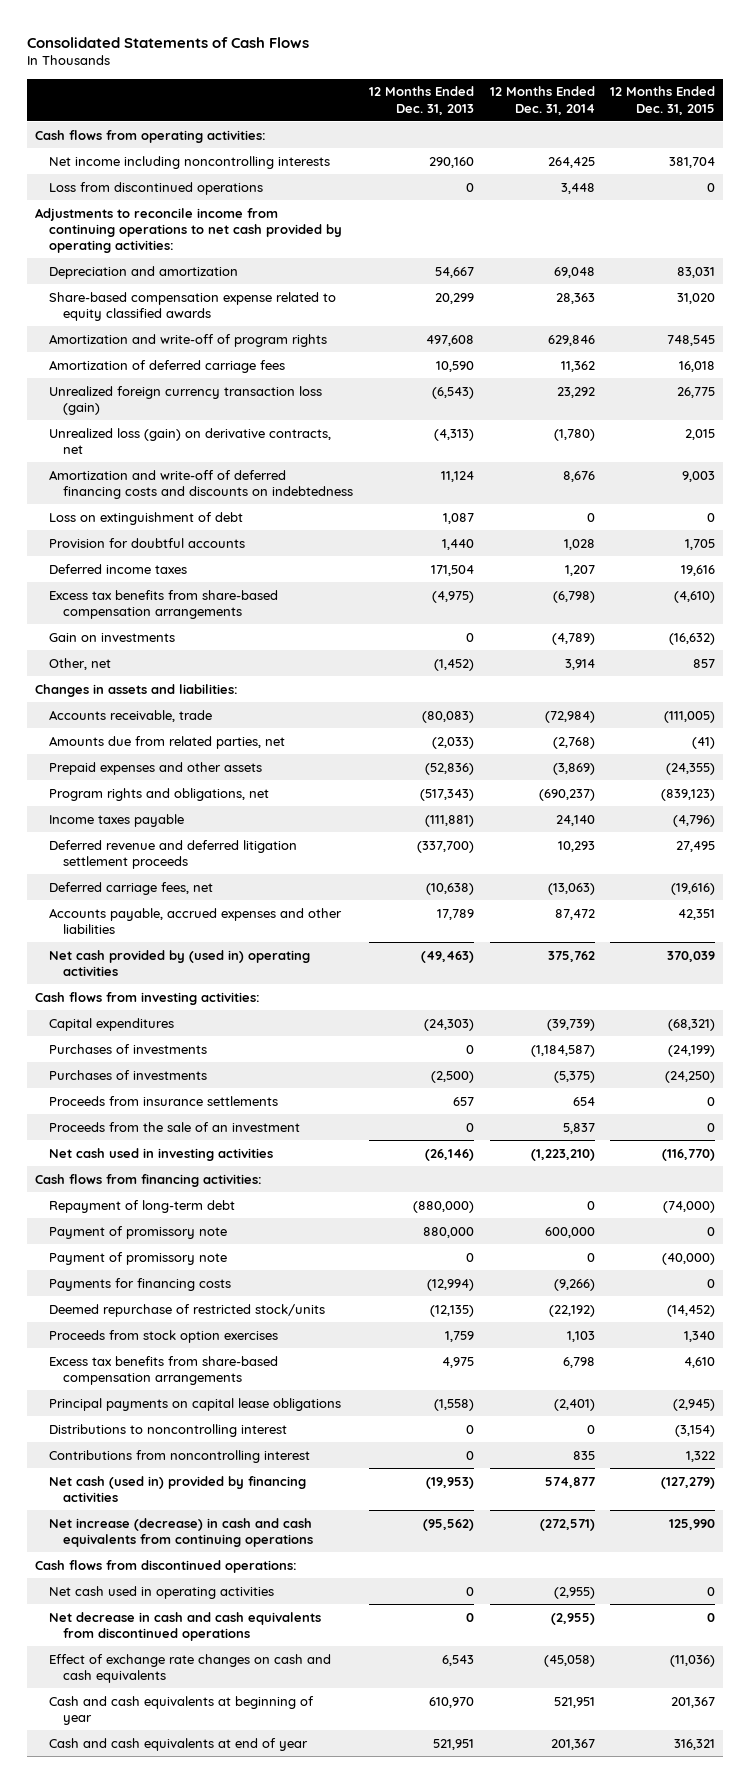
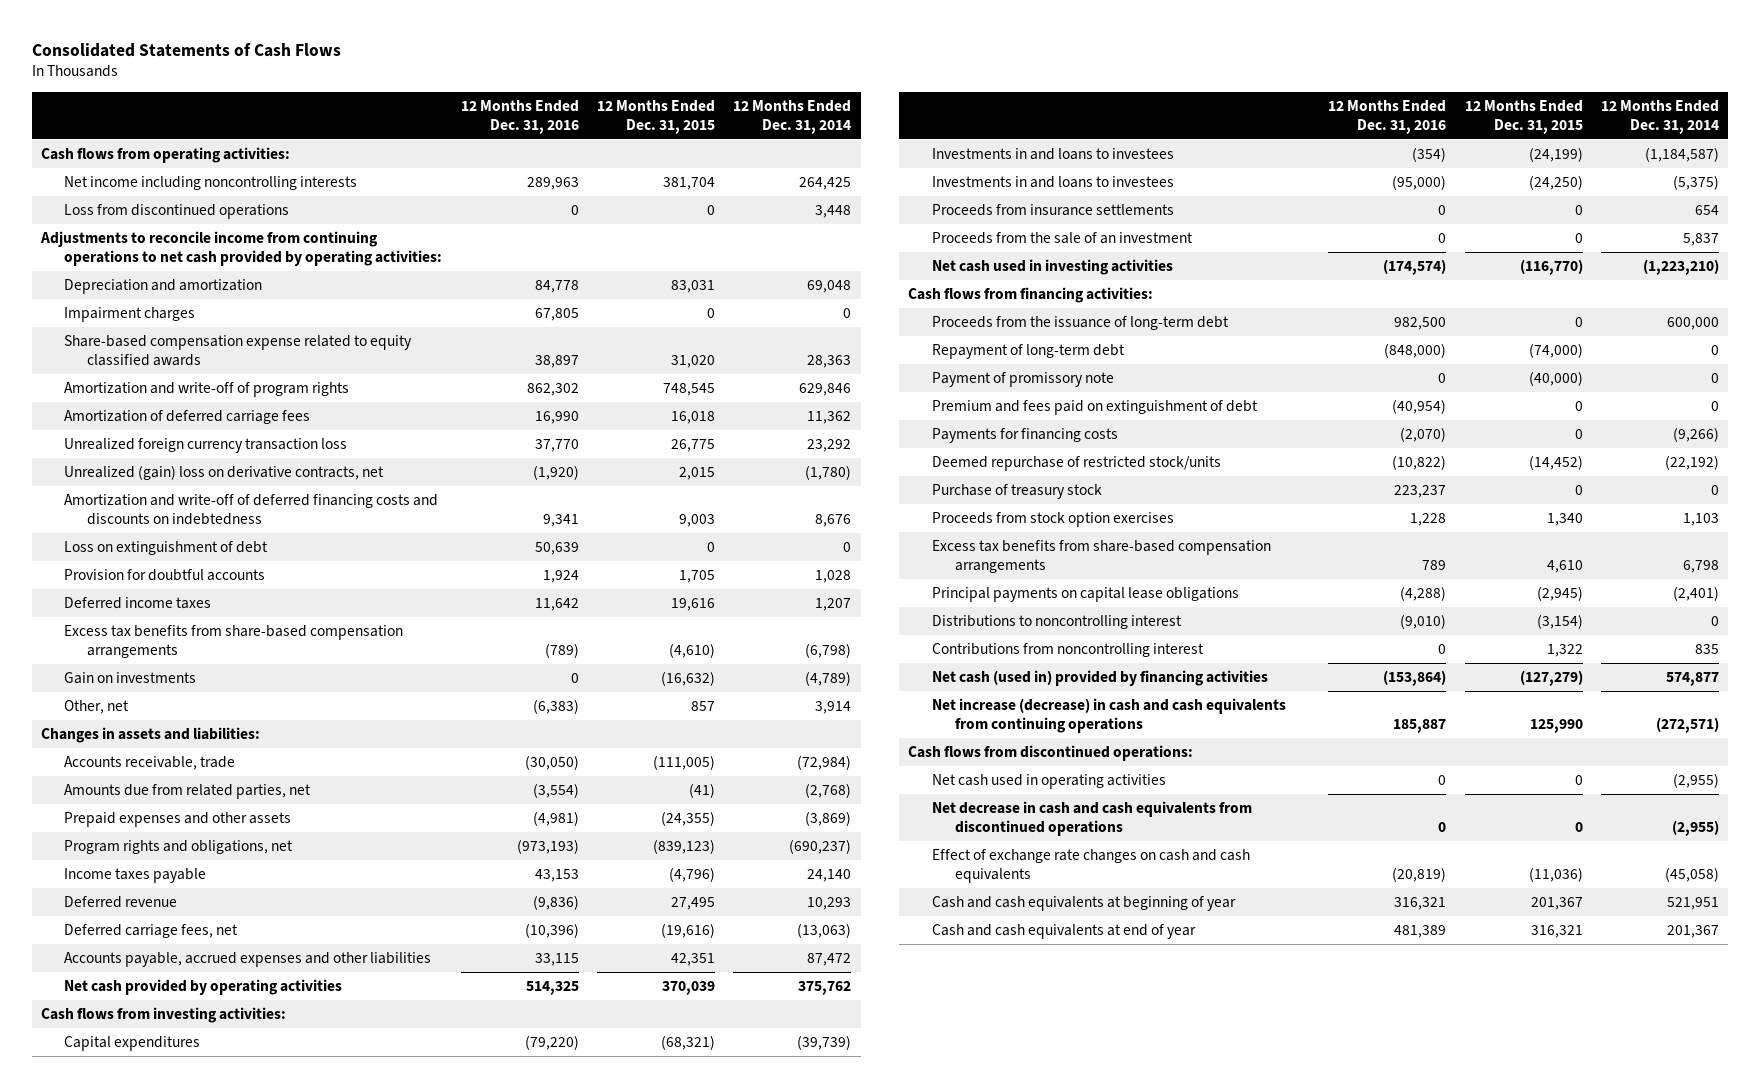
[368,86,474,115] 12 Months Ended Dec. 31, 2013 -> none
none -> [460,100,579,134] 12 Months Ended Dec. 31, 2016
none -> [64,307,196,323] Impairment charges
[49,385,323,415] Unrealized foreign currency transaction loss (gain) -> [64,438,348,454] Unrealized foreign currency transaction loss
[49,427,332,454] Unrealized loss (gain) on derivative contracts, net -> [64,465,385,481] Unrealized (gain) loss on derivative contracts, net
[49,839,298,869] Deferred revenue and deferred litigation settlement proceeds -> [64,896,178,909] Deferred revenue
[49,949,311,976] Net cash provided by (used in) operating activities -> [64,979,343,996] Net cash provided by operating activities
[49,1043,208,1054] Purchases of investments -> [931,148,1174,161] Investments in and loans to investees
[49,1069,208,1080] Purchases of investments -> [931,176,1174,189] Investments in and loans to investees
none -> [931,316,1229,331] Proceeds from the issuance of long-term debt
[49,1225,228,1239] Payment of promissory note -> none
none -> [931,400,1258,416] Premium and fees paid on extinguishment of debt
none -> [931,484,1102,500] Purchase of treasury stock

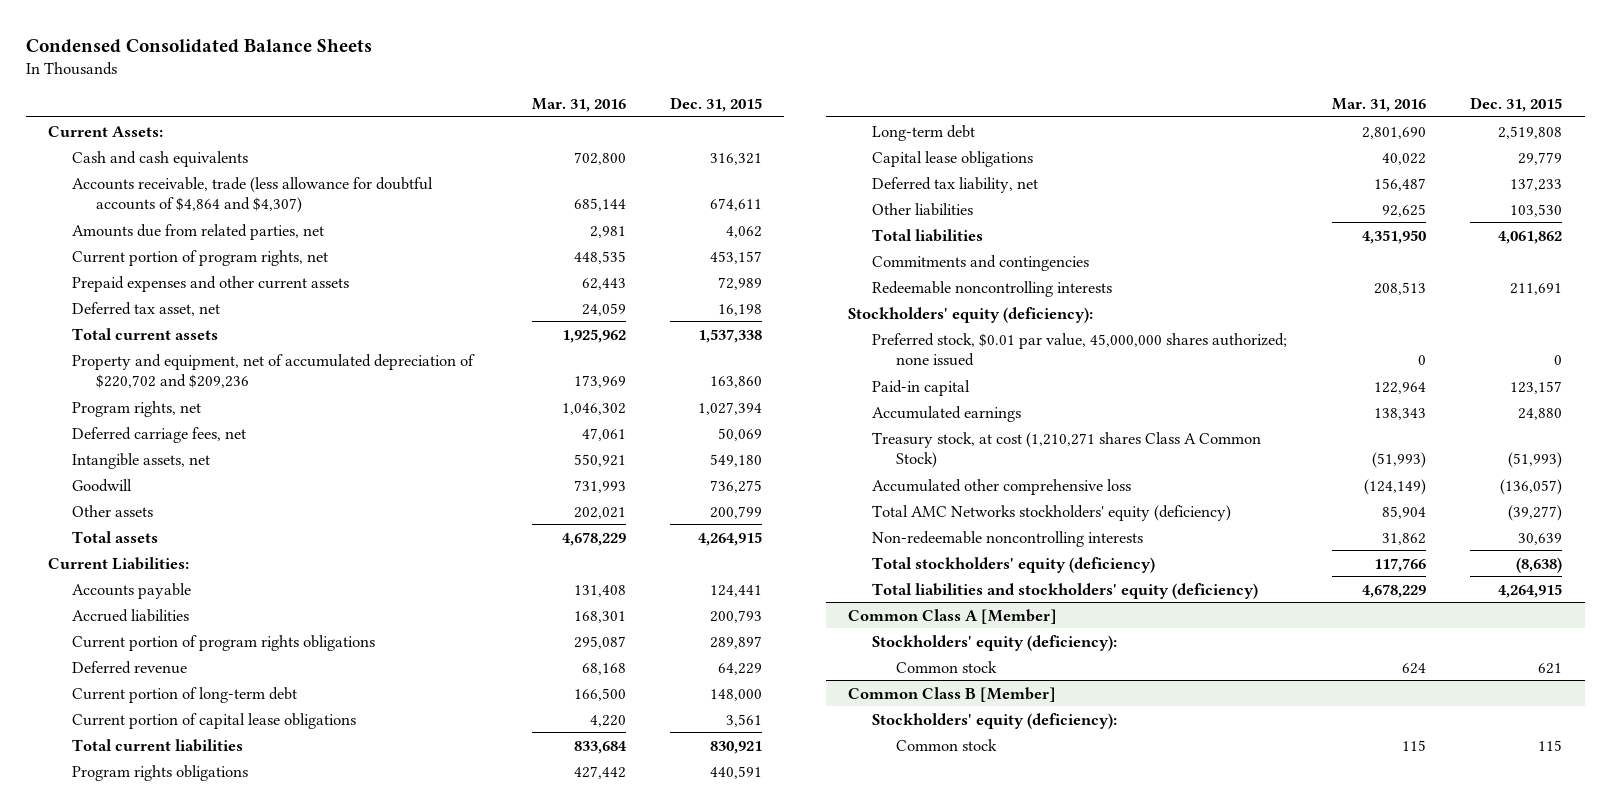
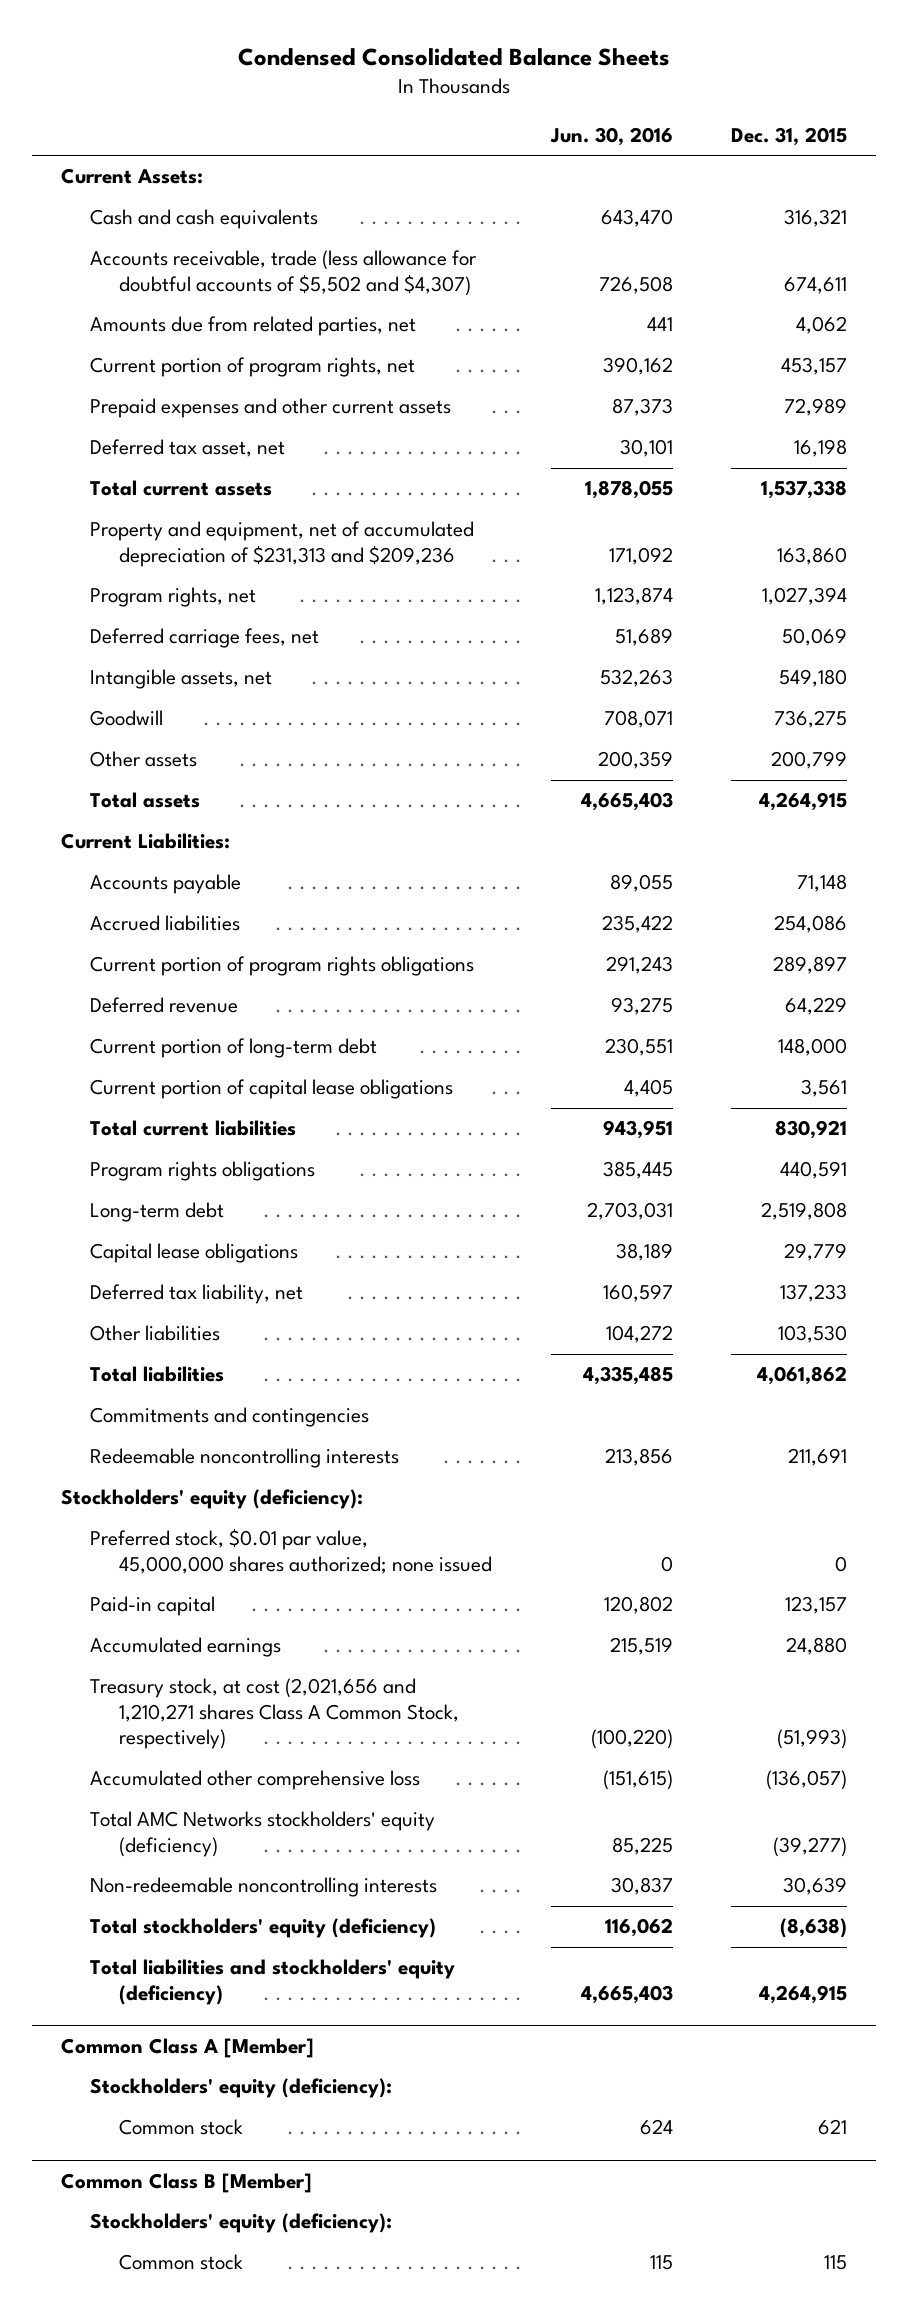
[531,98,626,113] Mar. 31, 2016 -> none
none -> [549,126,673,146] Jun. 30, 2016
[72,176,434,213] Accounts receivable, trade (less allowance for doubtful accounts of $4,864 and $4,307) -> [90,250,478,296] Accounts receivable, trade (less allowance for doubtful accounts of $5,502 and $4,307)
[72,353,476,388] Property and equipment, net of accumulated depreciation of $220,702 and $209,236 -> [90,521,475,567] Property and equipment, net of accumulated depreciation of $231,313 and $209,236
[710,584,763,597] 124,441 -> [797,874,848,893] 71,148
[710,609,763,623] 200,793 -> [774,915,848,934] 254,086
[872,431,1262,468] Treasury stock, at cost (1,210,271 shares Class A Common Stock) -> [90,1678,460,1750] Treasury stock, at cost (2,021,656 and 1,210,271 shares Class A Common Stock, respectively)

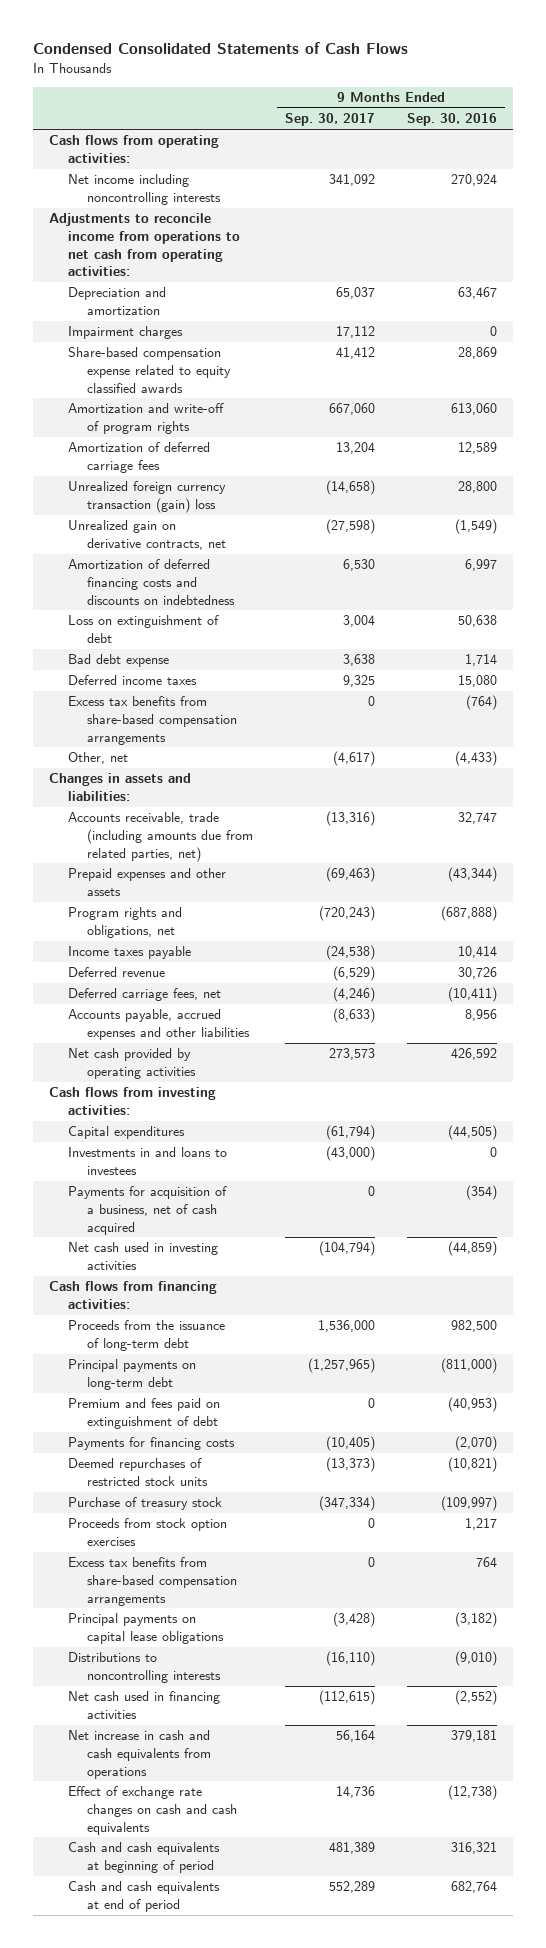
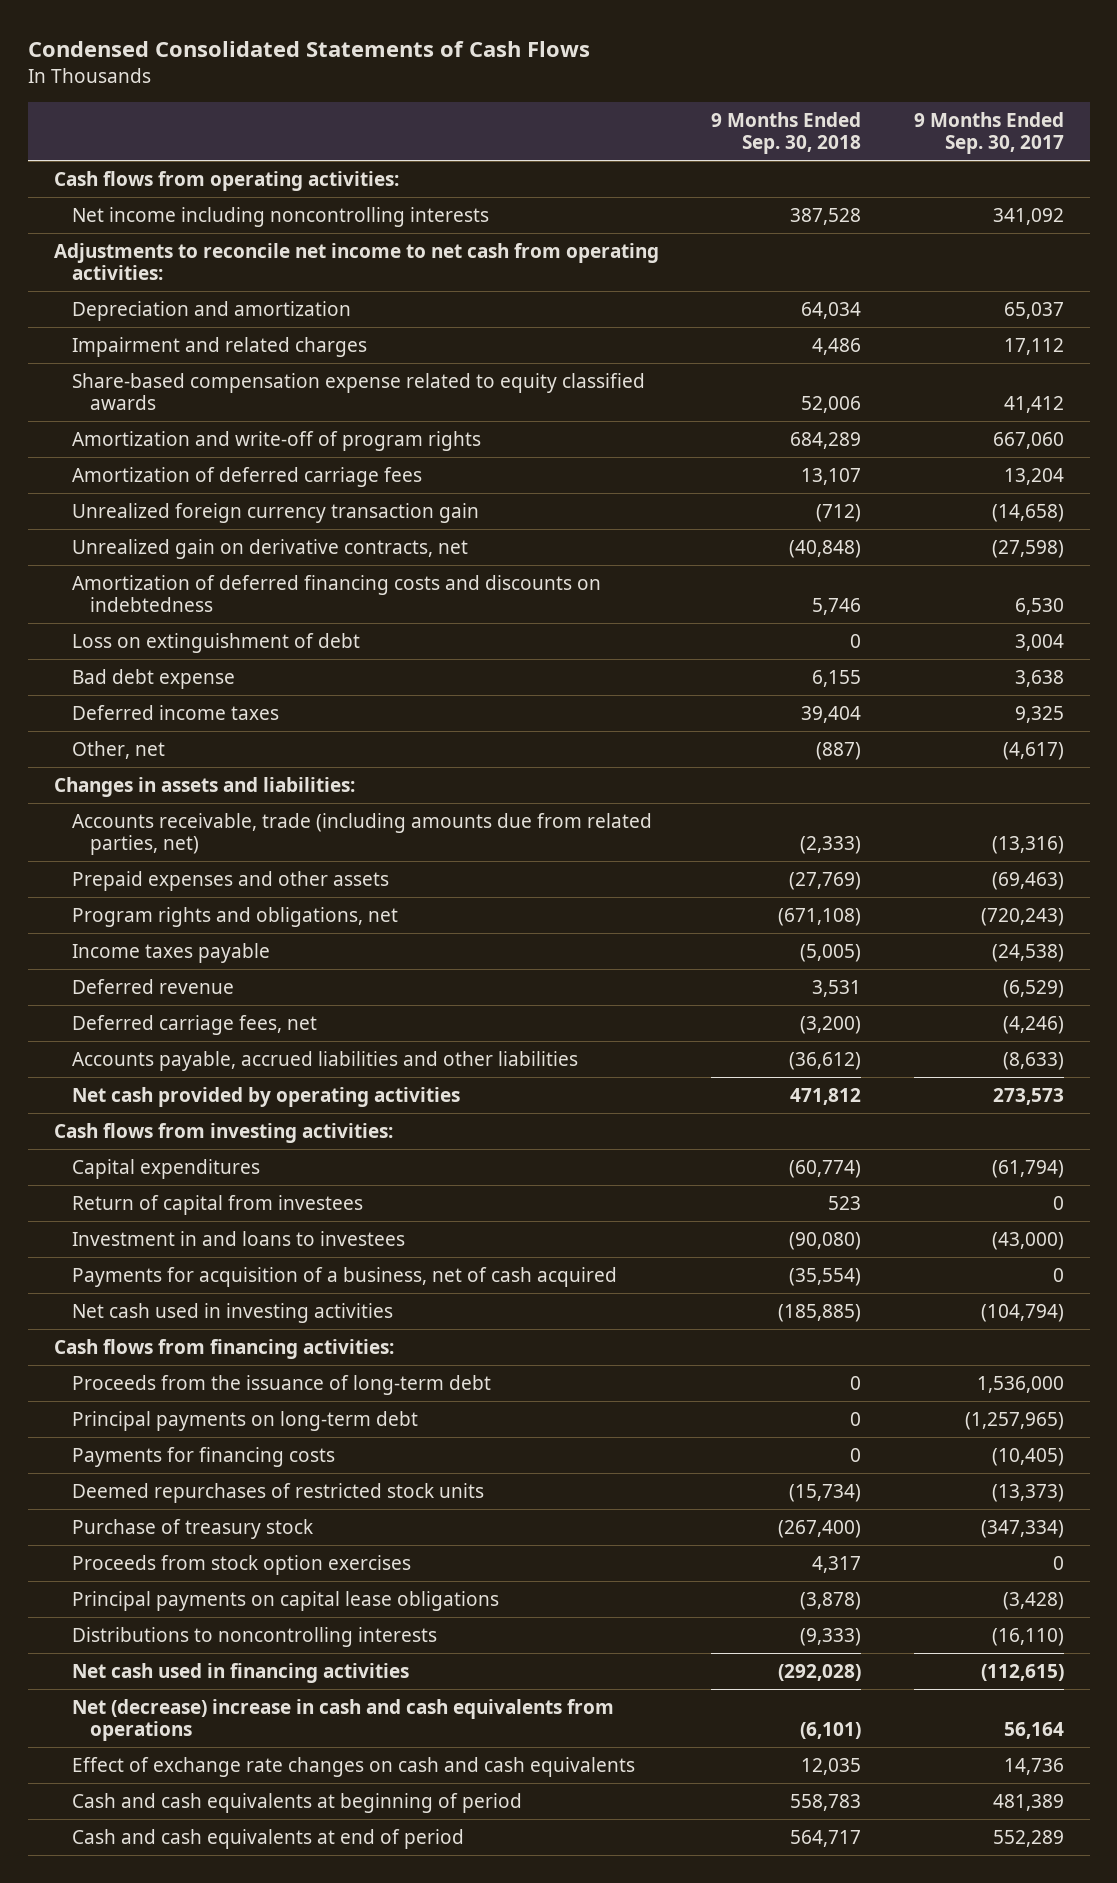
[407,113,498,127] Sep. 30, 2016 -> none
none -> [711,112,862,155] 9 Months Ended Sep. 30, 2018
[48,213,240,277] Adjustments to reconcile income from operations to net cash from operating activities: -> [53,242,659,281] Adjustments to reconcile net income to net cash from operating activities:
[67,326,183,340] Impairment charges -> [72,336,368,357] Impairment and related charges
[67,481,226,514] Unrealized foreign currency transaction (gain) loss -> [72,502,480,523] Unrealized foreign currency transaction gain
[67,696,237,745] Excess tax benefits from share-based compensation arrangements -> none
[67,1009,250,1041] Accounts payable, accrued expenses and other liabilities -> [72,1050,579,1071] Accounts payable, accrued liabilities and other liabilities
none -> [72,1194,364,1215] Return of capital from investees
[67,1147,227,1176] Investments in and loans to investees -> [72,1230,406,1246] Investment in and loans to investees
[67,1398,220,1430] Premium and fees paid on extinguishment of debt -> none
[67,1557,237,1606] Excess tax benefits from share-based compensation arrangements -> none
[67,1730,211,1779] Net increase in cash and cash equivalents from operations -> [72,1698,615,1742] Net (decrease) increase in cash and cash equivalents from operations

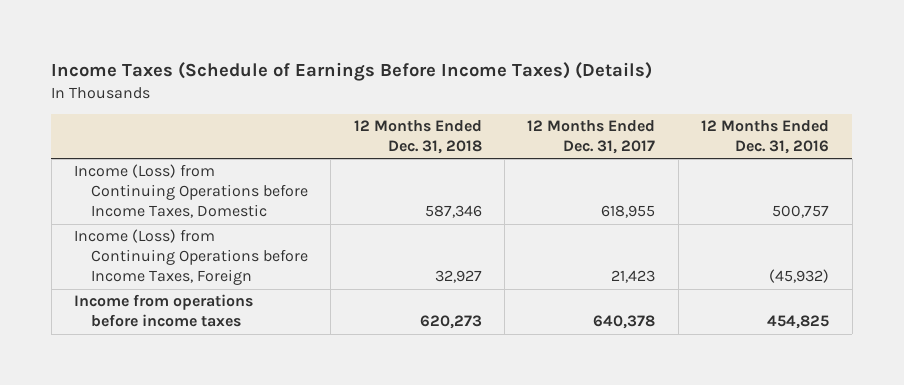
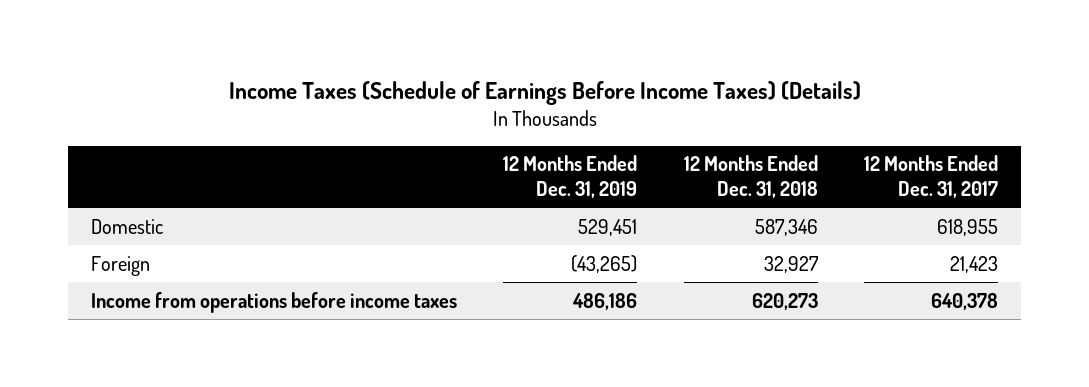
[701,120,830,155] 12 Months Ended Dec. 31, 2016 -> none
none -> [503,155,638,199] 12 Months Ended Dec. 31, 2019
[74,164,308,219] Income (Loss) from Continuing Operations before Income Taxes, Domestic -> [91,218,164,234] Domestic
[74,229,308,286] Income (Loss) from Continuing Operations before Income Taxes, Foreign -> [91,255,151,276] Foreign

